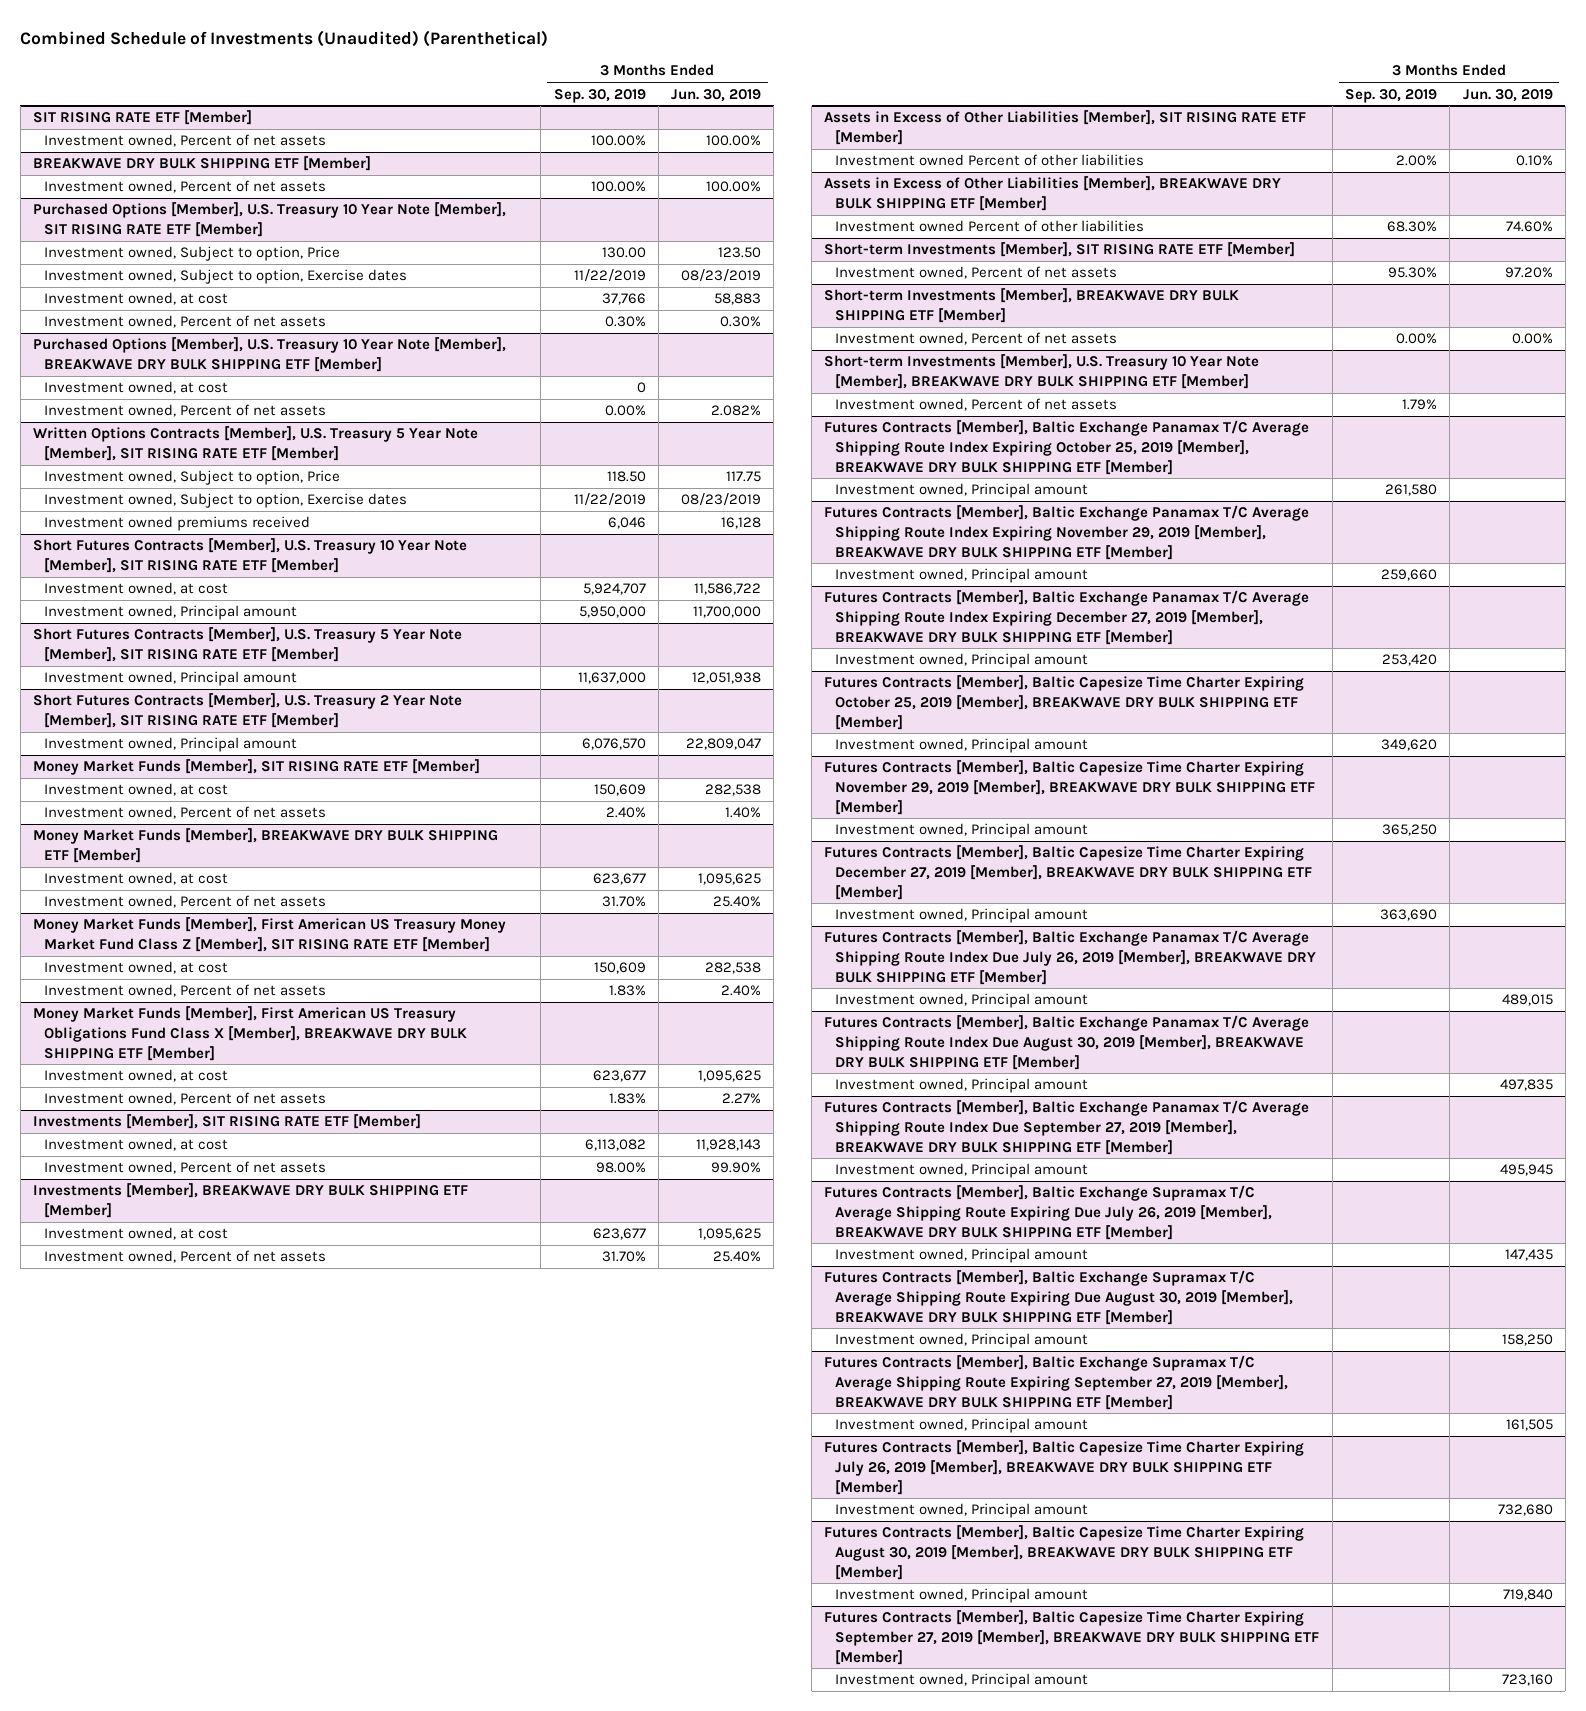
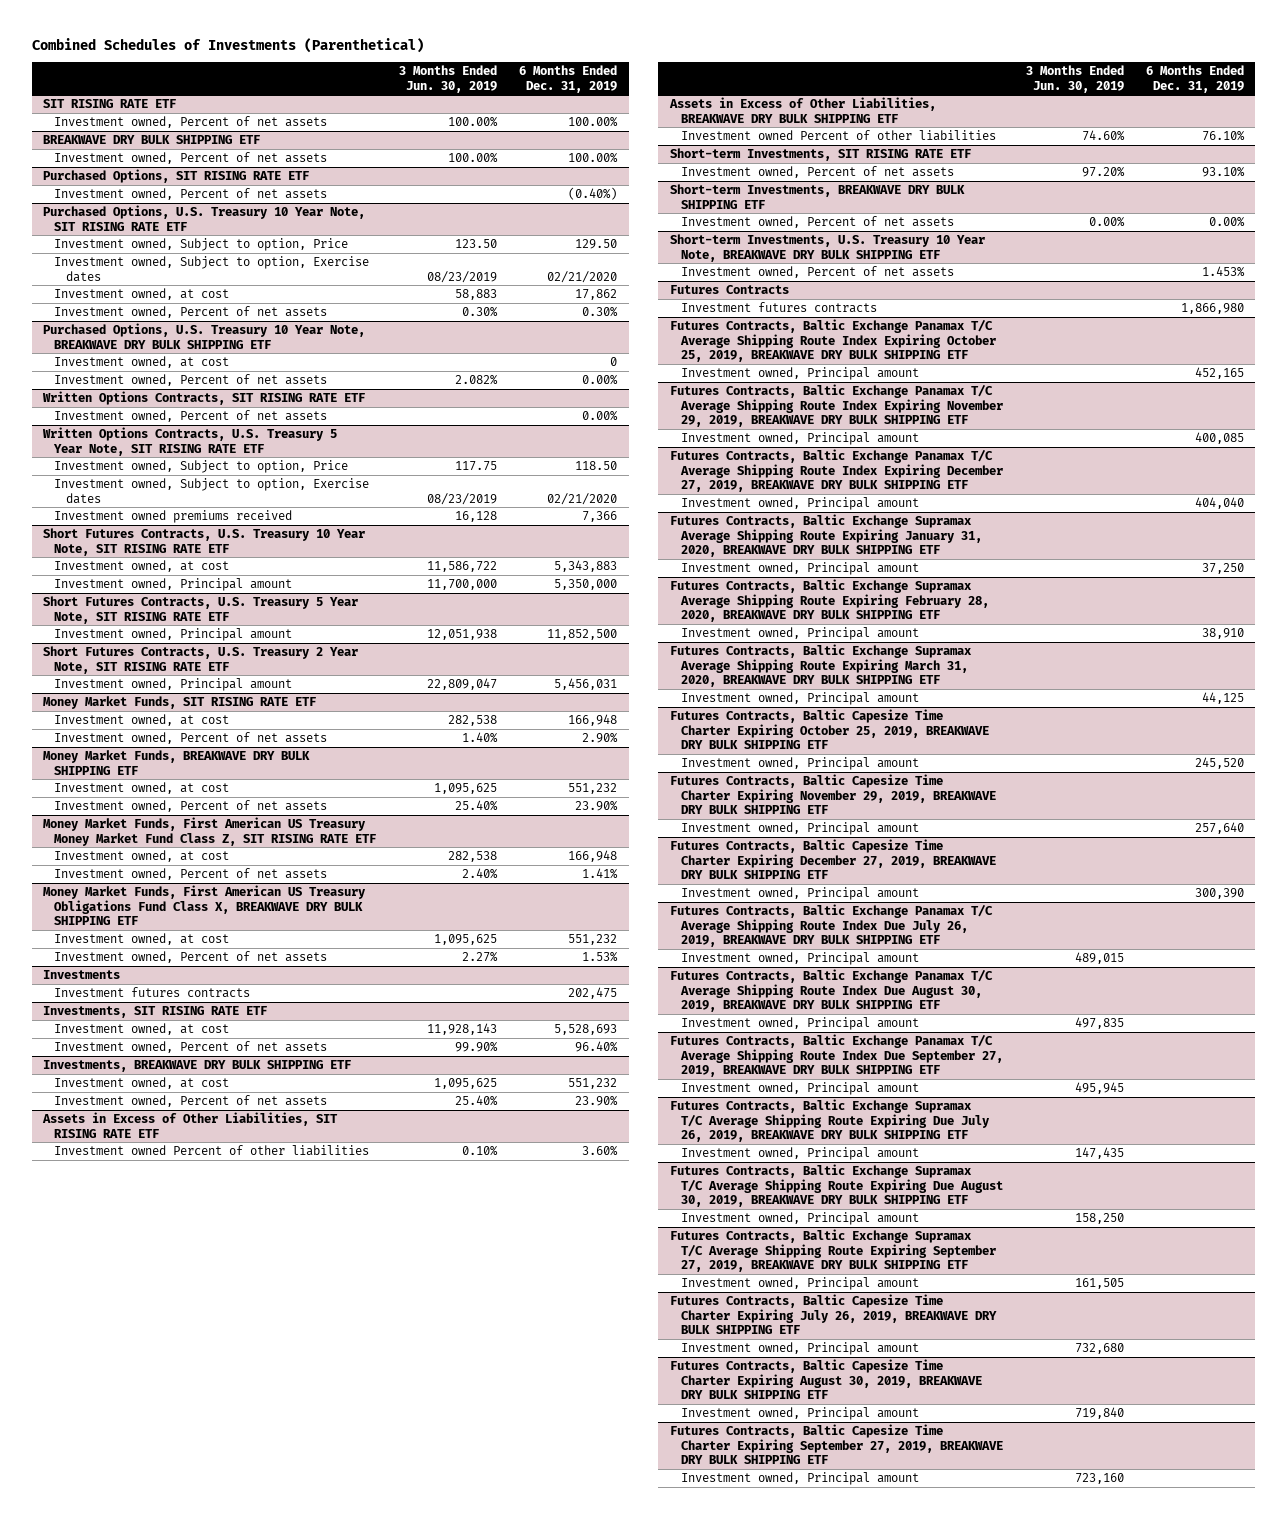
[20,29,549,47] Combined Schedule of Investments (Unaudited) (Parenthetical) -> [31,38,424,54] Combined Schedules of Investments (Parenthetical)
[553,88,646,103] Sep. 30, 2019 -> none
none -> [519,65,618,93] 6 Months Ended Dec. 31, 2019
[33,110,253,126] SIT RISING RATE ETF [Member] -> [42,99,176,109] SIT RISING RATE ETF
[33,156,372,172] BREAKWAVE DRY BULK SHIPPING ETF [Member] -> [42,135,260,145] BREAKWAVE DRY BULK SHIPPING ETF
none -> [42,169,309,184] Purchased Options, SIT RISING RATE ETF
none -> [54,188,328,201] Investment owned, Percent of net assets
[33,202,507,237] Purchased Options [Member], U.S. Treasury 10 Year Note [Member], SIT RISING RATE ETF [Member] -> [42,205,365,231] Purchased Options, U.S. Treasury 10 Year Note, SIT RISING RATE ETF
[33,337,507,372] Purchased Options [Member], U.S. Treasury 10 Year Note [Member], BREAKWAVE DRY BULK SHIPPING ETF [Member] -> [42,323,365,349] Purchased Options, U.S. Treasury 10 Year Note, BREAKWAVE DRY BULK SHIPPING ETF
none -> [41,391,365,406] Written Options Contracts, SIT RISING RATE ETF
none -> [54,410,328,423] Investment owned, Percent of net assets
[33,426,479,461] Written Options Contracts [Member], U.S. Treasury 5 Year Note [Member], SIT RISING RATE ETF [Member] -> [41,427,337,456] Written Options Contracts, U.S. Treasury 5 Year Note, SIT RISING RATE ETF
[33,538,468,573] Short Futures Contracts [Member], U.S. Treasury 10 Year Note [Member], SIT RISING RATE ETF [Member] -> [42,528,365,556] Short Futures Contracts, U.S. Treasury 10 Year Note, SIT RISING RATE ETF
[33,627,463,662] Short Futures Contracts [Member], U.S. Treasury 5 Year Note [Member], SIT RISING RATE ETF [Member] -> [42,596,358,624] Short Futures Contracts, U.S. Treasury 5 Year Note, SIT RISING RATE ETF
[33,693,463,728] Short Futures Contracts [Member], U.S. Treasury 2 Year Note [Member], SIT RISING RATE ETF [Member] -> [42,646,358,674] Short Futures Contracts, U.S. Treasury 2 Year Note, SIT RISING RATE ETF
[33,759,481,776] Money Market Funds [Member], SIT RISING RATE ETF [Member] -> [42,696,316,710] Money Market Funds, SIT RISING RATE ETF
[33,828,499,863] Money Market Funds [Member], BREAKWAVE DRY BULK SHIPPING ETF [Member] -> [42,750,310,775] Money Market Funds, BREAKWAVE DRY BULK SHIPPING ETF
[33,917,507,952] Money Market Funds [Member], First American US Treasury Money Market Fund Class Z [Member], SIT RISING RATE ETF [Member] -> [42,817,377,846] Money Market Funds, First American US Treasury Money Market Fund Class Z, SIT RISING RATE ETF
[33,1006,468,1061] Money Market Funds [Member], First American US Treasury Obligations Fund Class X [Member], BREAKWAVE DRY BULK SHIPPING ETF [Member] -> [42,885,366,926] Money Market Funds, First American US Treasury Obligations Fund Class X, BREAKWAVE DRY BULK SHIPPING ETF
none -> [42,970,120,980] Investments
none -> [54,987,251,999] Investment futures contracts
[33,1114,422,1130] Investments [Member], SIT RISING RATE ETF [Member] -> [42,1006,267,1019] Investments, SIT RISING RATE ETF
[33,1183,469,1218] Investments [Member], BREAKWAVE DRY BULK SHIPPING ETF [Member] -> [42,1060,351,1073] Investments, BREAKWAVE DRY BULK SHIPPING ETF
[824,110,1307,145] Assets in Excess of Other Liabilities [Member], SIT RISING RATE ETF [Member] -> [41,1112,338,1138] Assets in Excess of Other Liabilities, SIT RISING RATE ETF
[824,176,1282,211] Assets in Excess of Other Liabilities [Member], BREAKWAVE DRY BULK SHIPPING ETF [Member] -> [668,97,936,123] Assets in Excess of Other Liabilities, BREAKWAVE DRY BULK SHIPPING ETF
[824,242,1296,258] Short-term Investments [Member], SIT RISING RATE ETF [Member] -> [669,148,971,162] Short-term Investments, SIT RISING RATE ETF
[824,288,1240,323] Short-term Investments [Member], BREAKWAVE DRY BULK SHIPPING ETF [Member] -> [669,184,965,209] Short-term Investments, BREAKWAVE DRY BULK SHIPPING ETF
[824,354,1260,389] Short-term Investments [Member], U.S. Treasury 10 Year Note [Member], BREAKWAVE DRY BULK SHIPPING ETF [Member] -> [669,234,985,262] Short-term Investments, U.S. Treasury 10 Year Note, BREAKWAVE DRY BULK SHIPPING ETF
none -> [669,285,789,295] Futures Contracts
none -> [681,302,878,314] Investment futures contracts
[824,420,1310,475] Futures Contracts [Member], Baltic Exchange Panamax T/C Average Shipping Route Index Expiring October 25, 2019 [Member], BREAKWAVE DRY BULK SHIPPING ETF [Member] -> [669,319,997,363] Futures Contracts, Baltic Exchange Panamax T/C Average Shipping Route Index Expiring October 25, 2019, BREAKWAVE DRY BULK SHIPPING ETF
[824,505,1310,560] Futures Contracts [Member], Baltic Exchange Panamax T/C Average Shipping Route Index Expiring November 29, 2019 [Member], BREAKWAVE DRY BULK SHIPPING ETF [Member] -> [669,384,1004,428] Futures Contracts, Baltic Exchange Panamax T/C Average Shipping Route Index Expiring November 29, 2019, BREAKWAVE DRY BULK SHIPPING ETF
[824,590,1310,645] Futures Contracts [Member], Baltic Exchange Panamax T/C Average Shipping Route Index Expiring December 27, 2019 [Member], BREAKWAVE DRY BULK SHIPPING ETF [Member] -> [669,449,1004,493] Futures Contracts, Baltic Exchange Panamax T/C Average Shipping Route Index Expiring December 27, 2019, BREAKWAVE DRY BULK SHIPPING ETF
[824,675,1305,730] Futures Contracts [Member], Baltic Capesize Time Charter Expiring October 25, 2019 [Member], BREAKWAVE DRY BULK SHIPPING ETF [Member] -> none
none -> [669,514,983,558] Futures Contracts, Baltic Exchange Supramax Average Shipping Route Expiring January 31, 2020, BREAKWAVE DRY BULK SHIPPING ETF
[824,760,1316,815] Futures Contracts [Member], Baltic Capesize Time Charter Expiring November 29, 2019 [Member], BREAKWAVE DRY BULK SHIPPING ETF [Member] -> none
none -> [669,579,990,623] Futures Contracts, Baltic Exchange Supramax Average Shipping Route Expiring February 28, 2020, BREAKWAVE DRY BULK SHIPPING ETF
[824,845,1313,900] Futures Contracts [Member], Baltic Capesize Time Charter Expiring December 27, 2019 [Member], BREAKWAVE DRY BULK SHIPPING ETF [Member] -> none
none -> [669,644,972,688] Futures Contracts, Baltic Exchange Supramax Average Shipping Route Expiring March 31, 2020, BREAKWAVE DRY BULK SHIPPING ETF
none -> [669,709,990,750] Futures Contracts, Baltic Capesize Time Charter Expiring October 25, 2019, BREAKWAVE DRY BULK SHIPPING ETF
none -> [681,757,920,771] Investment owned, Principal amount
none -> [669,774,997,815] Futures Contracts, Baltic Capesize Time Charter Expiring November 29, 2019, BREAKWAVE DRY BULK SHIPPING ETF
none -> [681,822,920,836] Investment owned, Principal amount
none -> [669,839,997,880] Futures Contracts, Baltic Capesize Time Charter Expiring December 27, 2019, BREAKWAVE DRY BULK SHIPPING ETF
none -> [681,887,920,901] Investment owned, Principal amount
[824,930,1317,985] Futures Contracts [Member], Baltic Exchange Panamax T/C Average Shipping Route Index Due July 26, 2019 [Member], BREAKWAVE DRY BULK SHIPPING ETF [Member] -> [669,904,993,948] Futures Contracts, Baltic Exchange Panamax T/C Average Shipping Route Index Due July 26, 2019, BREAKWAVE DRY BULK SHIPPING ETF
[824,1015,1310,1070] Futures Contracts [Member], Baltic Exchange Panamax T/C Average Shipping Route Index Due August 30, 2019 [Member], BREAKWAVE DRY BULK SHIPPING ETF [Member] -> [669,969,993,1013] Futures Contracts, Baltic Exchange Panamax T/C Average Shipping Route Index Due August 30, 2019, BREAKWAVE DRY BULK SHIPPING ETF
[824,1100,1310,1155] Futures Contracts [Member], Baltic Exchange Panamax T/C Average Shipping Route Index Due September 27, 2019 [Member], BREAKWAVE DRY BULK SHIPPING ETF [Member] -> [669,1034,1004,1078] Futures Contracts, Baltic Exchange Panamax T/C Average Shipping Route Index Due September 27, 2019, BREAKWAVE DRY BULK SHIPPING ETF
[824,1185,1273,1240] Futures Contracts [Member], Baltic Exchange Supramax T/C Average Shipping Route Expiring Due July 26, 2019 [Member], BREAKWAVE DRY BULK SHIPPING ETF [Member] -> [669,1099,991,1143] Futures Contracts, Baltic Exchange Supramax T/C Average Shipping Route Expiring Due July 26, 2019, BREAKWAVE DRY BULK SHIPPING ETF
[824,1270,1294,1325] Futures Contracts [Member], Baltic Exchange Supramax T/C Average Shipping Route Expiring Due August 30, 2019 [Member], BREAKWAVE DRY BULK SHIPPING ETF [Member] -> [669,1164,1004,1208] Futures Contracts, Baltic Exchange Supramax T/C Average Shipping Route Expiring Due August 30, 2019, BREAKWAVE DRY BULK SHIPPING ETF
[824,1355,1289,1410] Futures Contracts [Member], Baltic Exchange Supramax T/C Average Shipping Route Expiring September 27, 2019 [Member], BREAKWAVE DRY BULK SHIPPING ETF [Member] -> [669,1229,997,1273] Futures Contracts, Baltic Exchange Supramax T/C Average Shipping Route Expiring September 27, 2019, BREAKWAVE DRY BULK SHIPPING ETF
[824,1440,1305,1495] Futures Contracts [Member], Baltic Capesize Time Charter Expiring July 26, 2019 [Member], BREAKWAVE DRY BULK SHIPPING ETF [Member] -> [669,1294,998,1335] Futures Contracts, Baltic Capesize Time Charter Expiring July 26, 2019, BREAKWAVE DRY BULK SHIPPING ETF
[824,1525,1305,1580] Futures Contracts [Member], Baltic Capesize Time Charter Expiring August 30, 2019 [Member], BREAKWAVE DRY BULK SHIPPING ETF [Member] -> [669,1359,983,1400] Futures Contracts, Baltic Capesize Time Charter Expiring August 30, 2019, BREAKWAVE DRY BULK SHIPPING ETF
[824,1610,1320,1665] Futures Contracts [Member], Baltic Capesize Time Charter Expiring September 27, 2019 [Member], BREAKWAVE DRY BULK SHIPPING ETF [Member] -> [669,1424,1004,1465] Futures Contracts, Baltic Capesize Time Charter Expiring September 27, 2019, BREAKWAVE DRY BULK SHIPPING ETF

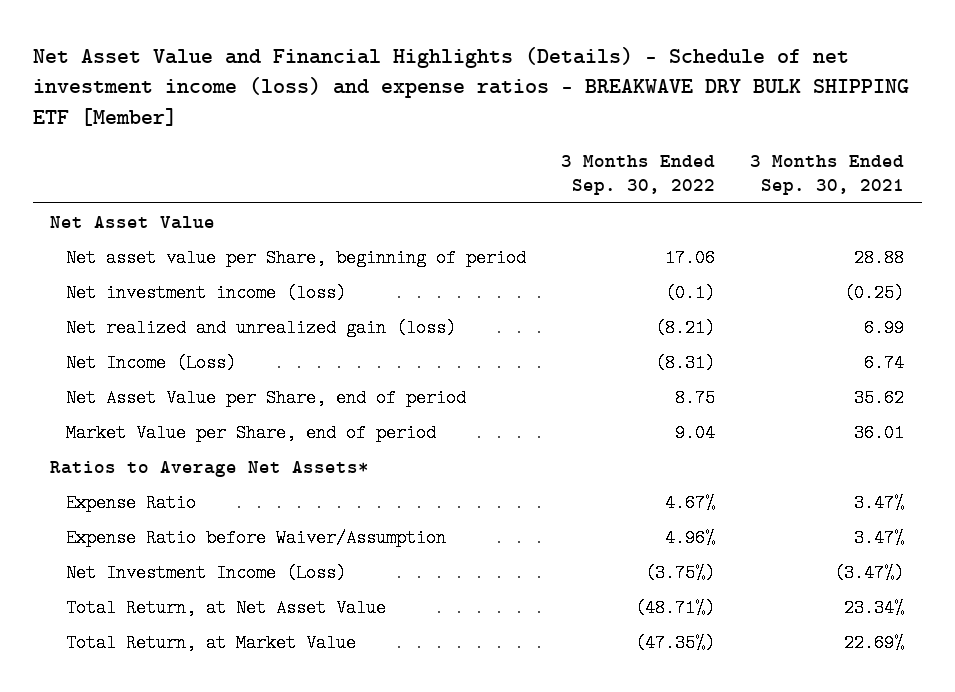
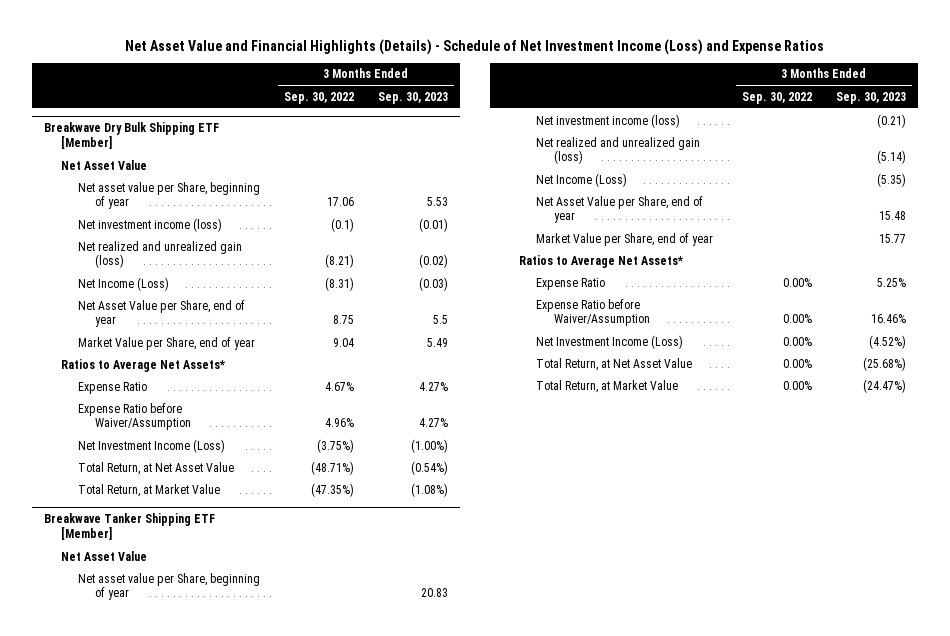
[32,46,909,126] Net Asset Value and Financial Highlights (Details) - Schedule of net investment income (loss) and expense ratios - BREAKWAVE DRY BULK SHIPPING ETF [Member] -> [124,38,824,55] Net Asset Value and Financial Highlights (Details) - Schedule of Net Investment Income (Loss) and Expense Ratios
[750,154,905,195] 3 Months Ended Sep. 30, 2021 -> none
none -> [377,91,448,104] Sep. 30, 2023
none -> [43,121,219,149] Breakwave Dry Bulk Shipping ETF [Member]
[66,248,527,267] Net asset value per Share, beginning of period -> [78,181,261,210] Net asset value per Share, beginning of year
[66,388,467,407] Net Asset Value per Share, end of period -> [78,299,246,328] Net Asset Value per Share, end of year
[66,423,437,442] Market Value per Share, end of period -> [78,336,256,350] Market Value per Share, end of year
none -> [43,512,215,540] Breakwave Tanker Shipping ETF [Member]
none -> [60,550,147,561] Net Asset Value
none -> [78,572,261,601] Net asset value per Share, beginning of year
none -> [536,113,681,128] Net investment income (loss)
none -> [536,136,701,165] Net realized and unrealized gain (loss)
none -> [536,172,628,187] Net Income (Loss)
none -> [536,195,704,224] Net Asset Value per Share, end of year
none -> [536,232,714,246] Market Value per Share, end of year
none -> [519,254,684,268] Ratios to Average Net Assets*
none -> [536,277,606,290] Expense Ratio
none -> [536,298,650,327] Expense Ratio before Waiver/Assumption
none -> [536,334,684,349] Net Investment Income (Loss)
none -> [536,357,693,371] Total Return, at Net Asset Value
none -> [536,379,679,393] Total Return, at Market Value

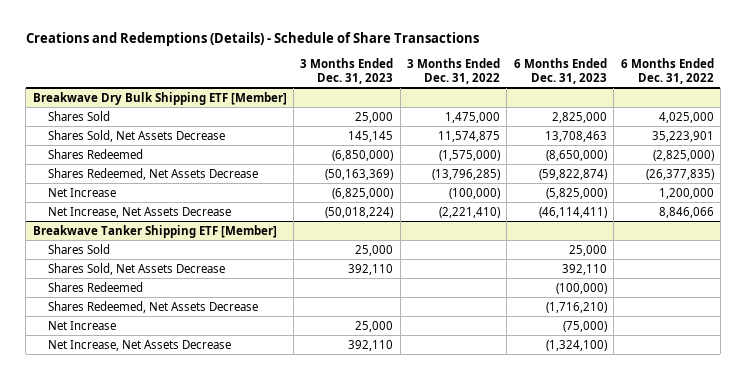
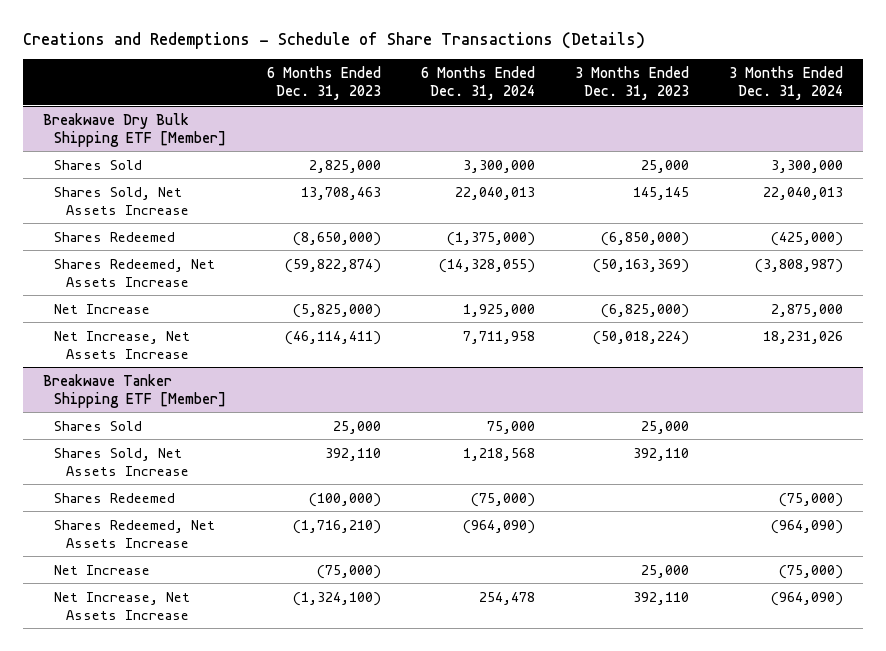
[25,32,479,47] Creations and Redemptions (Details) - Schedule of Share Transactions -> [22,32,645,50] Creations and Redemptions - Schedule of Share Transactions (Details)
[407,58,501,84] 3 Months Ended Dec. 31, 2022 -> none
[620,58,714,84] 6 Months Ended Dec. 31, 2022 -> none
none -> [420,65,535,100] 6 Months Ended Dec. 31, 2024
none -> [729,65,844,100] 3 Months Ended Dec. 31, 2024
[48,129,226,142] Shares Sold, Net Assets Decrease -> [54,186,189,215] Shares Sold, Net Assets Increase
[48,167,259,180] Shares Redeemed, Net Assets Decrease -> [54,258,216,287] Shares Redeemed, Net Assets Increase
[48,206,232,218] Net Increase, Net Assets Decrease -> [54,330,191,359] Net Increase, Net Assets Increase
[48,262,226,275] Shares Sold, Net Assets Decrease -> [54,447,189,476] Shares Sold, Net Assets Increase
[48,300,259,313] Shares Redeemed, Net Assets Decrease -> [54,519,216,548] Shares Redeemed, Net Assets Increase
[48,339,232,351] Net Increase, Net Assets Decrease -> [54,591,191,620] Net Increase, Net Assets Increase

